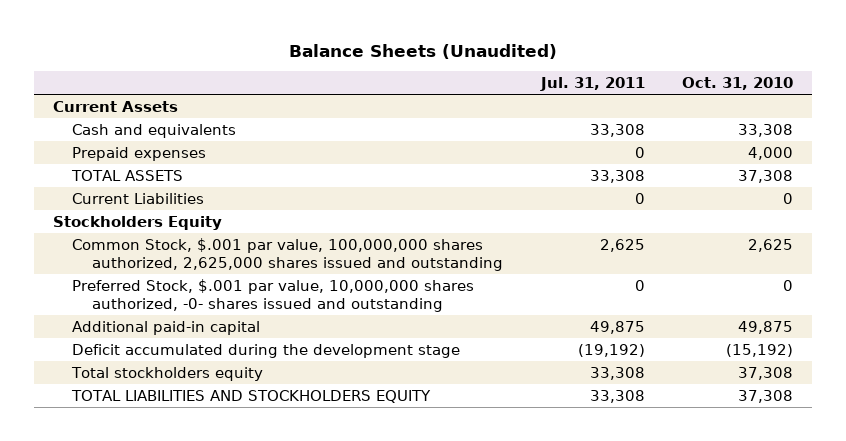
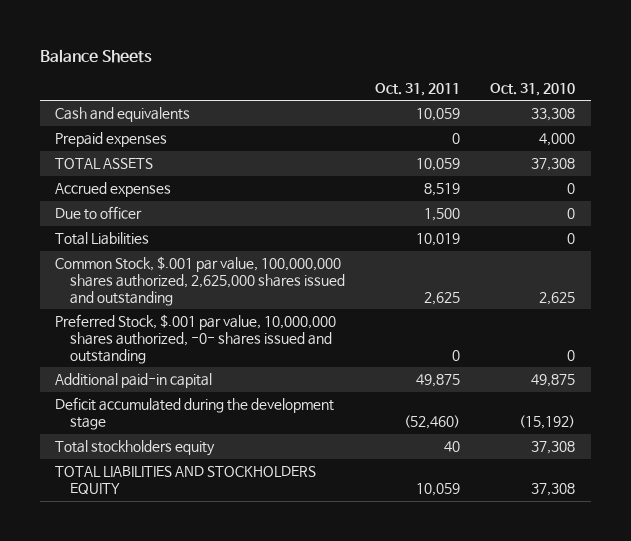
[289,43,558,59] Balance Sheets (Unaudited) -> [40,48,153,63] Balance Sheets
[539,77,645,92] Jul. 31, 2011 -> none
none -> [374,82,460,96] Oct. 31, 2011
[52,100,178,112] Current Assets -> none
[52,215,222,230] Stockholders Equity -> none
none -> [55,182,172,198] Accrued expenses
none -> [55,206,143,221] Due to officer
[72,192,205,204] Current Liabilities -> [55,232,150,246] Total Liabilities

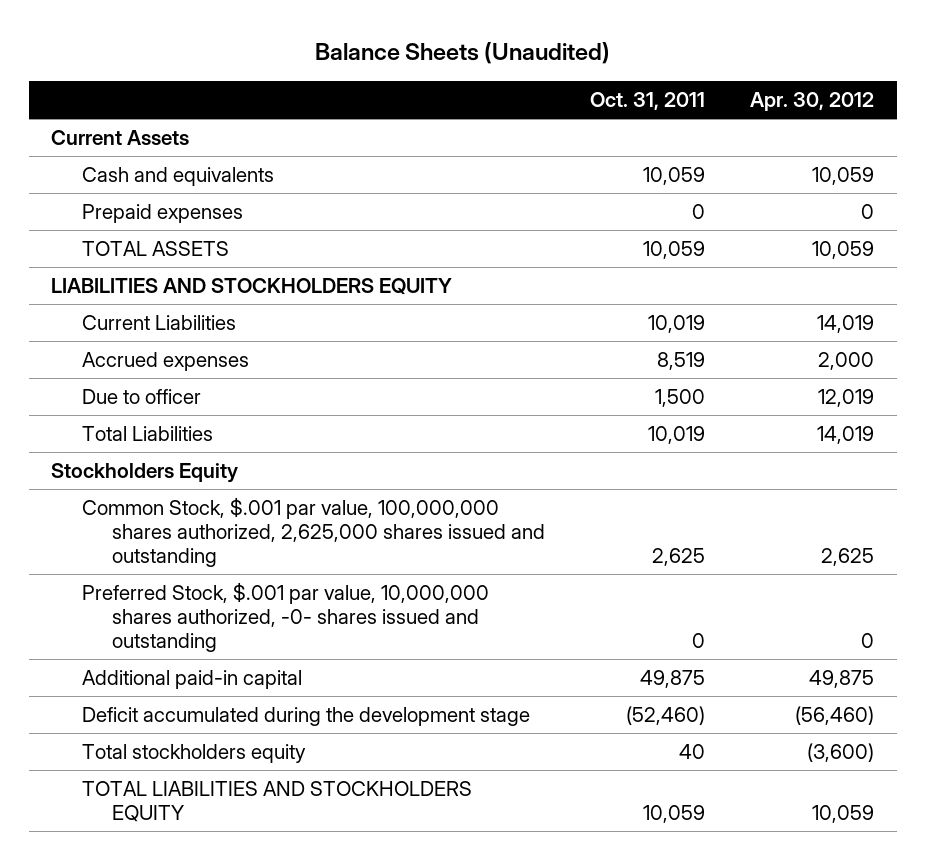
[40,48,153,63] Balance Sheets -> [314,42,610,65] Balance Sheets (Unaudited)
[490,82,576,96] Oct. 31, 2010 -> none
none -> [750,91,875,111] Apr. 30, 2012
none -> [51,130,190,146] Current Assets
none -> [51,278,453,296] LIABILITIES AND STOCKHOLDERS EQUITY
none -> [81,315,236,331] Current Liabilities
none -> [51,463,239,484] Stockholders Equity

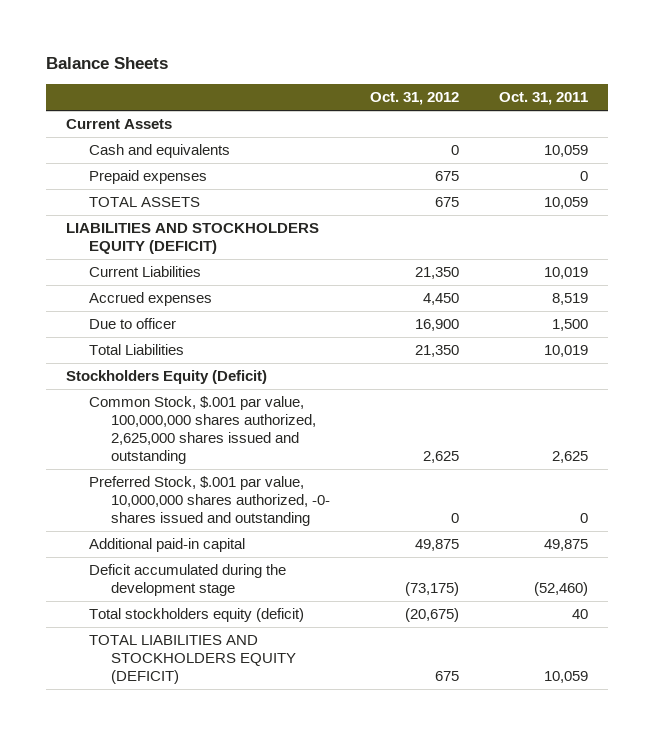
[314,42,610,65] Balance Sheets (Unaudited) -> [46,57,169,70] Balance Sheets
[750,91,875,111] Apr. 30, 2012 -> none
none -> [370,92,460,106] Oct. 31, 2012
[51,278,453,296] LIABILITIES AND STOCKHOLDERS EQUITY -> [66,223,320,255] LIABILITIES AND STOCKHOLDERS EQUITY (DEFICIT)
[51,463,239,484] Stockholders Equity -> [66,370,268,385] Stockholders Equity (Deficit)
[81,744,306,764] Total stockholders equity -> [88,608,304,623] Total stockholders equity (deficit)
[81,781,472,823] TOTAL LIABILITIES AND STOCKHOLDERS EQUITY -> [88,635,297,684] TOTAL LIABILITIES AND STOCKHOLDERS EQUITY (DEFICIT)

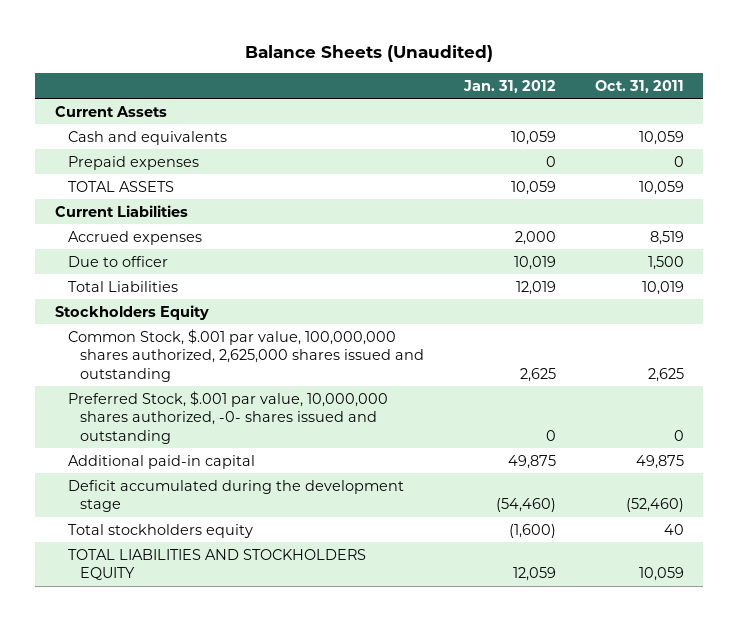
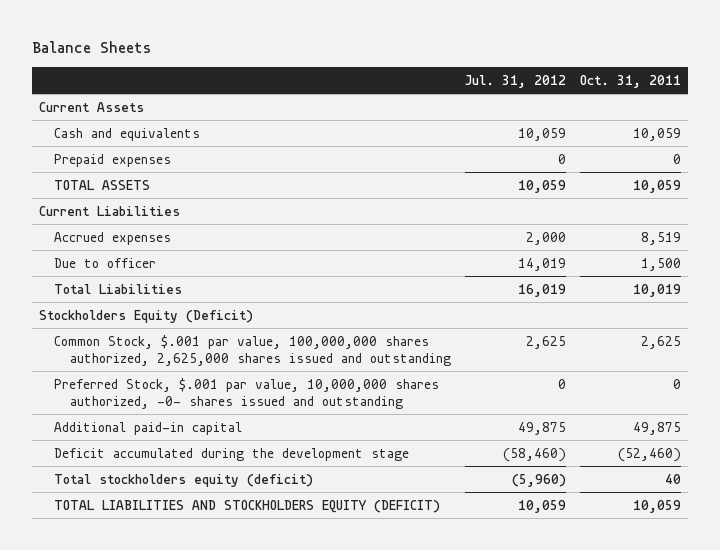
[245,45,494,63] Balance Sheets (Unaudited) -> [32,41,152,54] Balance Sheets
[462,79,556,93] Jan. 31, 2012 -> none
none -> [464,74,566,88] Jul. 31, 2012
[55,304,210,320] Stockholders Equity -> [39,309,254,323] Stockholders Equity (Deficit)
[67,523,253,538] Total stockholders equity -> [54,473,314,487] Total stockholders equity (deficit)
[67,548,366,581] TOTAL LIABILITIES AND STOCKHOLDERS EQUITY -> [54,499,441,513] TOTAL LIABILITIES AND STOCKHOLDERS EQUITY (DEFICIT)

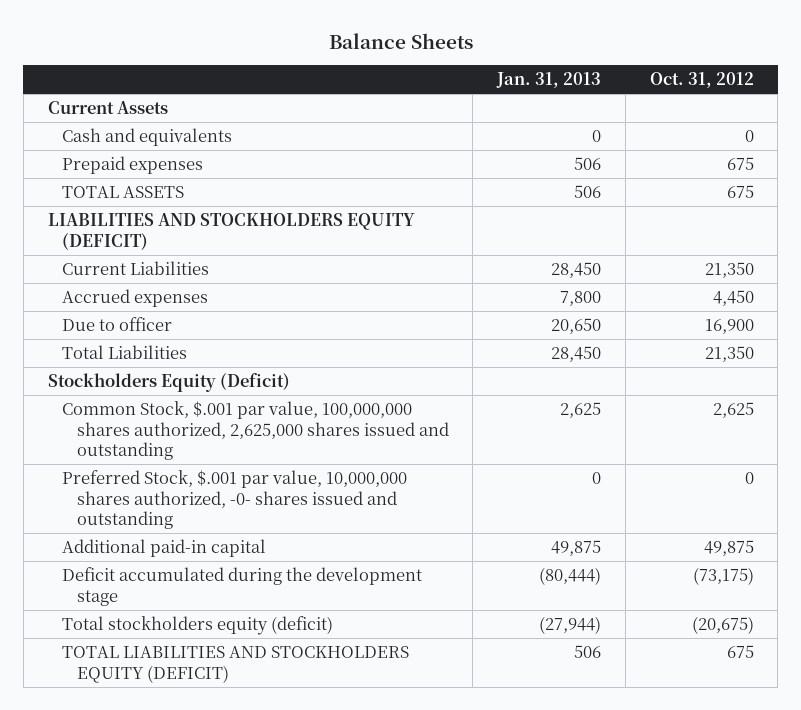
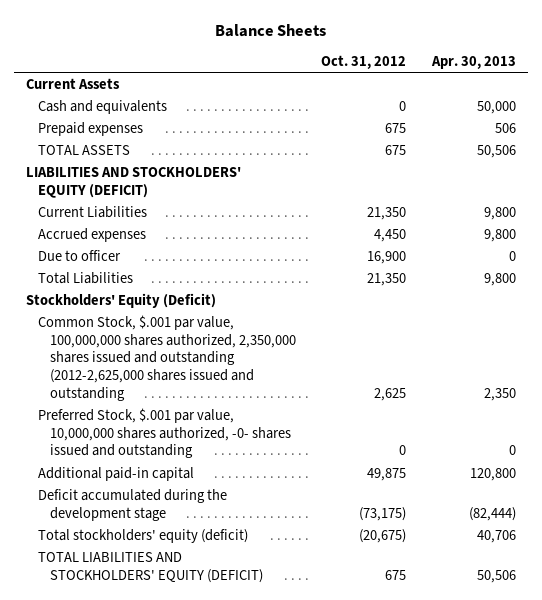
[496,72,602,89] Jan. 31, 2013 -> none
none -> [430,56,516,70] Apr. 30, 2013
[47,213,415,250] LIABILITIES AND STOCKHOLDERS EQUITY (DEFICIT) -> [26,166,242,198] LIABILITIES AND STOCKHOLDERS' EQUITY (DEFICIT)
[47,373,290,393] Stockholders Equity (Deficit) -> [26,292,217,308] Stockholders' Equity (Deficit)
[62,401,449,461] Common Stock, $.001 par value, 100,000,000 shares authorized, 2,625,000 shares issued and outstanding -> [38,314,297,401] Common Stock, $.001 par value, 100,000,000 shares authorized, 2,350,000 shares issued and outstanding (2012-2,625,000 shares issued and outstanding
[62,616,334,636] Total stockholders equity (deficit) -> [38,528,249,543] Total stockholders' equity (deficit)
[62,646,410,683] TOTAL LIABILITIES AND STOCKHOLDERS EQUITY (DEFICIT) -> [38,551,264,583] TOTAL LIABILITIES AND STOCKHOLDERS' EQUITY (DEFICIT)

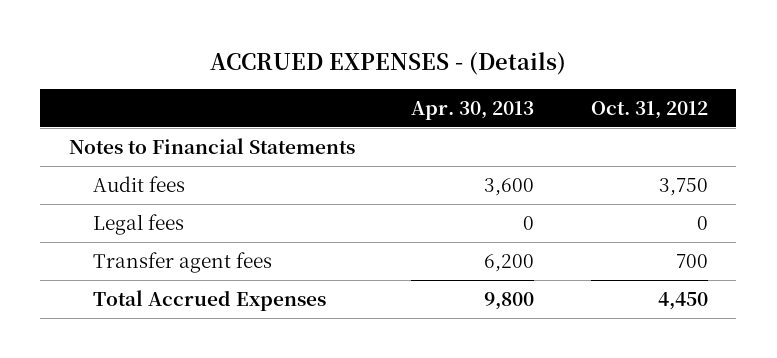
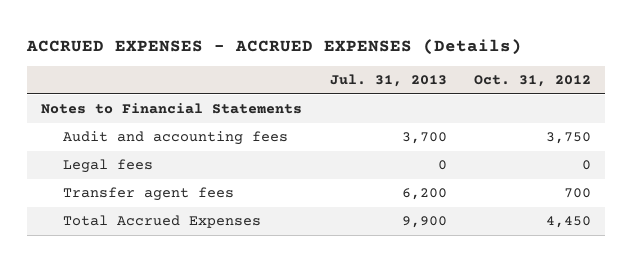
[210,52,567,76] ACCRUED EXPENSES - (Details) -> [26,38,523,55] ACCRUED EXPENSES - ACCRUED EXPENSES (Details)
[411,101,535,121] Apr. 30, 2013 -> none
none -> [329,74,447,88] Jul. 31, 2013
[92,175,185,192] Audit fees -> [62,131,288,146] Audit and accounting fees

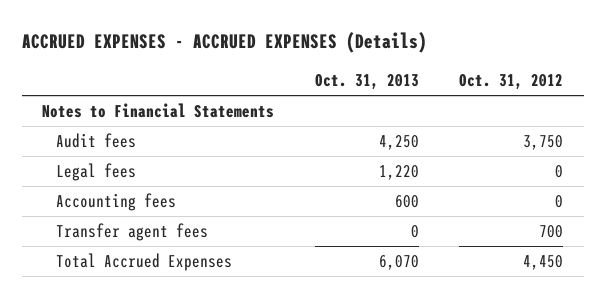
[329,74,447,88] Jul. 31, 2013 -> none
none -> [314,74,419,91] Oct. 31, 2013
[62,131,288,146] Audit and accounting fees -> [56,132,137,148] Audit fees
none -> [56,192,177,211] Accounting fees

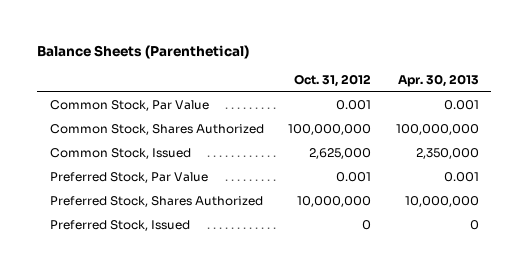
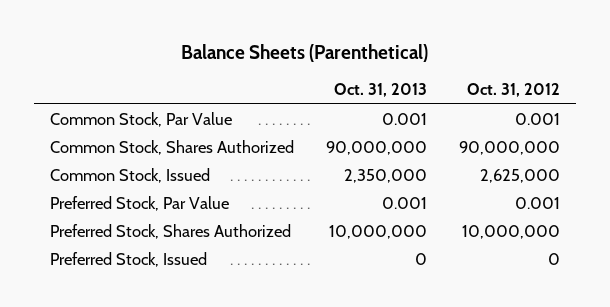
[397,73,479,87] Apr. 30, 2013 -> none
none -> [333,83,427,98] Oct. 31, 2013
[288,124,372,136] 100,000,000 -> [458,140,560,155] 90,000,000

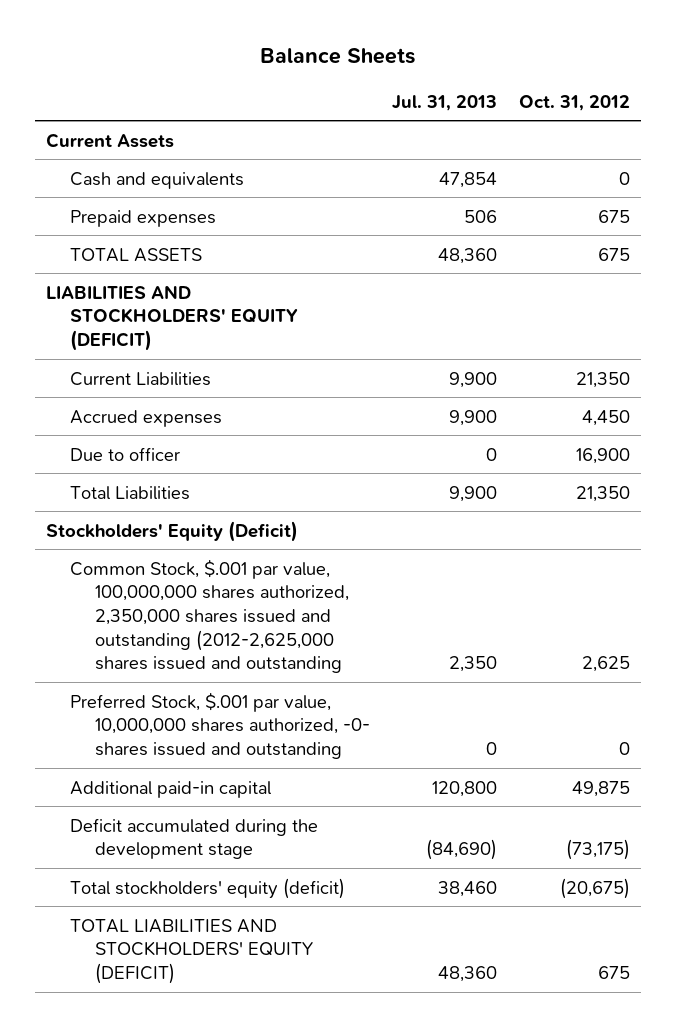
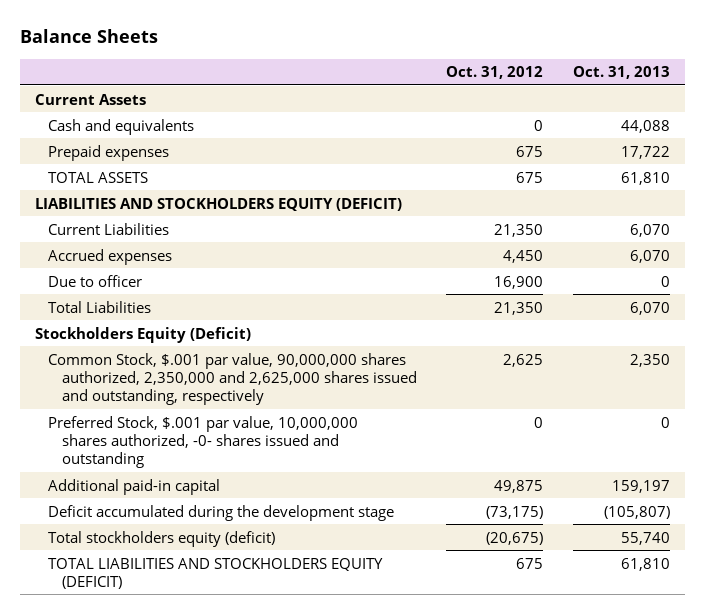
[391,94,497,111] Jul. 31, 2013 -> none
none -> [573,66,671,80] Oct. 31, 2013
[45,284,299,351] LIABILITIES AND STOCKHOLDERS' EQUITY (DEFICIT) -> [34,197,402,211] LIABILITIES AND STOCKHOLDERS EQUITY (DEFICIT)
[45,520,298,542] Stockholders' Equity (Deficit) -> [34,326,251,343] Stockholders Equity (Deficit)
[70,558,349,674] Common Stock, $.001 par value, 100,000,000 shares authorized, 2,350,000 shares issued and outstanding (2012-2,625,000 shares issued and outstanding -> [48,352,417,405] Common Stock, $.001 par value, 90,000,000 shares authorized, 2,350,000 and 2,625,000 shares issued and outstanding, respectively
[70,877,346,899] Total stockholders' equity (deficit) -> [48,530,276,547] Total stockholders equity (deficit)
[70,918,313,984] TOTAL LIABILITIES AND STOCKHOLDERS' EQUITY (DEFICIT) -> [48,557,384,589] TOTAL LIABILITIES AND STOCKHOLDERS EQUITY (DEFICIT)

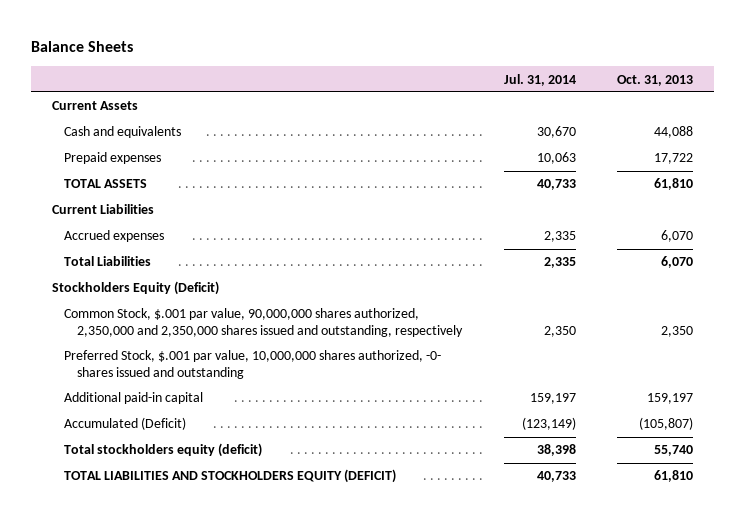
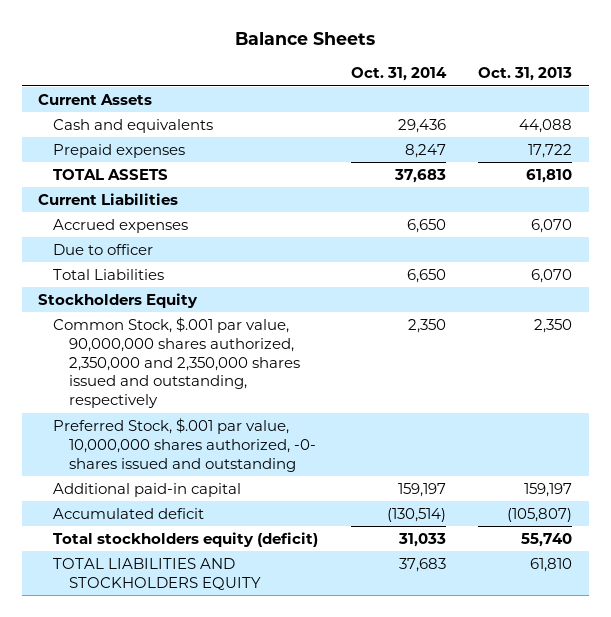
[503,73,576,86] Jul. 31, 2014 -> none
none -> [350,67,447,82] Oct. 31, 2014
none -> [53,243,154,255] Due to officer
[51,281,219,296] Stockholders Equity (Deficit) -> [38,292,199,308] Stockholders Equity
[64,417,187,431] Accumulated (Deficit) -> [53,507,205,519] Accumulated deficit
[64,469,397,484] TOTAL LIABILITIES AND STOCKHOLDERS EQUITY (DEFICIT) -> [53,557,261,590] TOTAL LIABILITIES AND STOCKHOLDERS EQUITY

